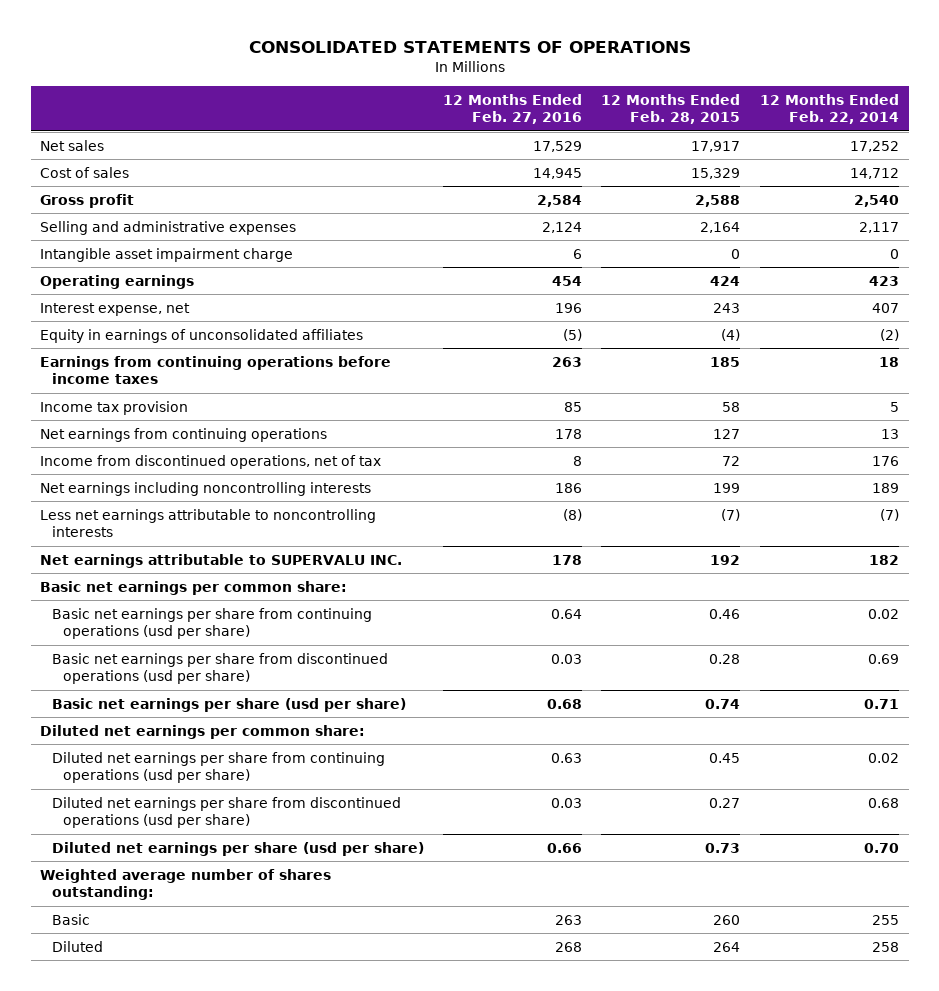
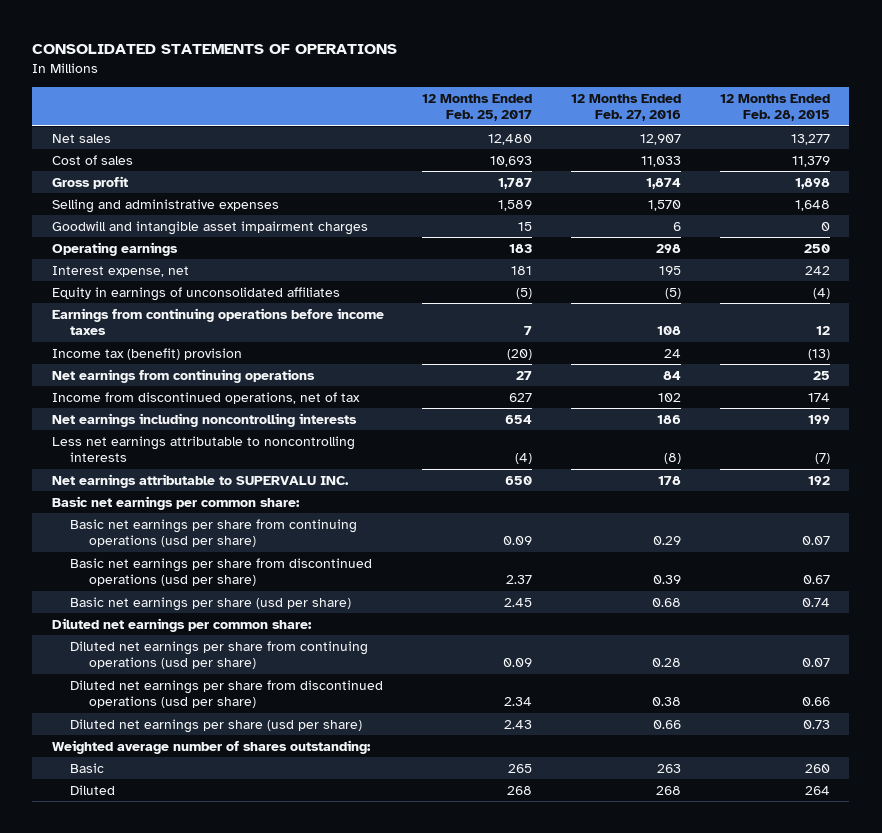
[759,93,899,125] 12 Months Ended Feb. 22, 2014 -> none
none -> [422,93,533,122] 12 Months Ended Feb. 25, 2017
[533,140,583,152] 17,529 -> [640,133,682,145] 12,907
[691,140,741,152] 17,917 -> [790,133,830,145] 13,277
[533,167,583,179] 14,945 -> [641,155,682,167] 11,033
[691,167,741,179] 15,329 -> [791,155,830,167] 11,379
[537,194,583,207] 2,584 -> [646,177,682,189] 1,874
[695,194,741,207] 2,588 -> [794,177,830,189] 1,898
[542,221,583,233] 2,124 -> [648,199,682,211] 1,570
[700,221,741,233] 2,164 -> [794,199,830,211] 1,648
[40,247,294,262] Intangible asset impairment charge -> [51,220,368,235] Goodwill and intangible asset impairment charges
[552,275,583,286] 454 -> [656,243,682,253] 298
[710,275,741,286] 424 -> [803,243,830,253] 250
[555,302,583,313] 196 -> [659,265,682,275] 195
[713,302,741,313] 243 -> [804,265,830,275] 242
[552,356,583,367] 263 -> [657,326,682,336] 108
[710,356,741,367] 185 -> [815,326,830,336] 12
[40,400,189,415] Income tax provision -> [51,347,242,360] Income tax (benefit) provision
[564,401,583,412] 85 -> [664,348,682,358] 24
[722,401,741,412] 58 -> [807,348,830,360] (13)
[555,428,583,439] 178 -> [663,370,682,380] 84
[713,428,741,439] 127 -> [812,370,830,380] 25
[573,455,583,466] 8 -> [658,392,682,402] 102
[722,455,741,466] 72 -> [807,392,830,402] 174
[551,608,583,619] 0.64 -> [653,536,682,546] 0.29
[709,608,741,619] 0.46 -> [801,536,830,546] 0.07
[551,653,583,664] 0.03 -> [653,575,682,585] 0.39
[709,653,741,664] 0.28 -> [802,575,830,585] 0.67
[551,752,583,763] 0.63 -> [652,658,682,668] 0.28
[709,752,741,763] 0.45 -> [801,658,830,668] 0.07
[551,797,583,808] 0.03 -> [652,697,682,707] 0.38
[709,797,741,808] 0.27 -> [801,697,830,707] 0.66

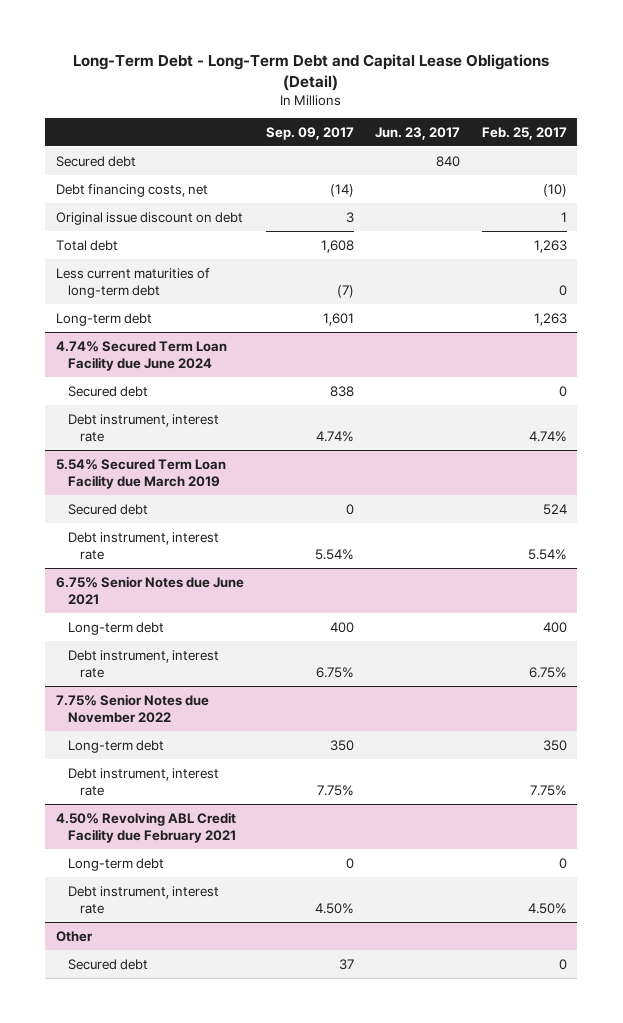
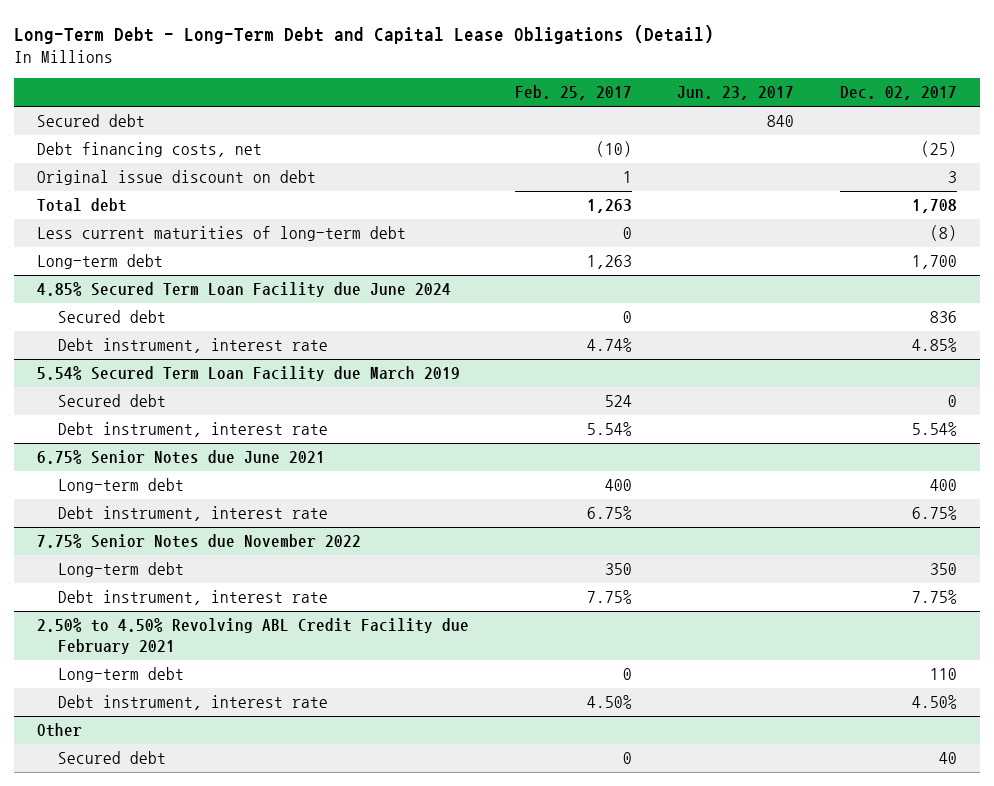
[265,126,354,140] Sep. 09, 2017 -> none
none -> [840,86,958,101] Dec. 02, 2017
[56,340,228,371] 4.74% Secured Term Loan Facility due June 2024 -> [37,282,452,298] 4.85% Secured Term Loan Facility due June 2024
[56,811,237,843] 4.50% Revolving ABL Credit Facility due February 2021 -> [37,618,470,654] 2.50% to 4.50% Revolving ABL Credit Facility due February 2021

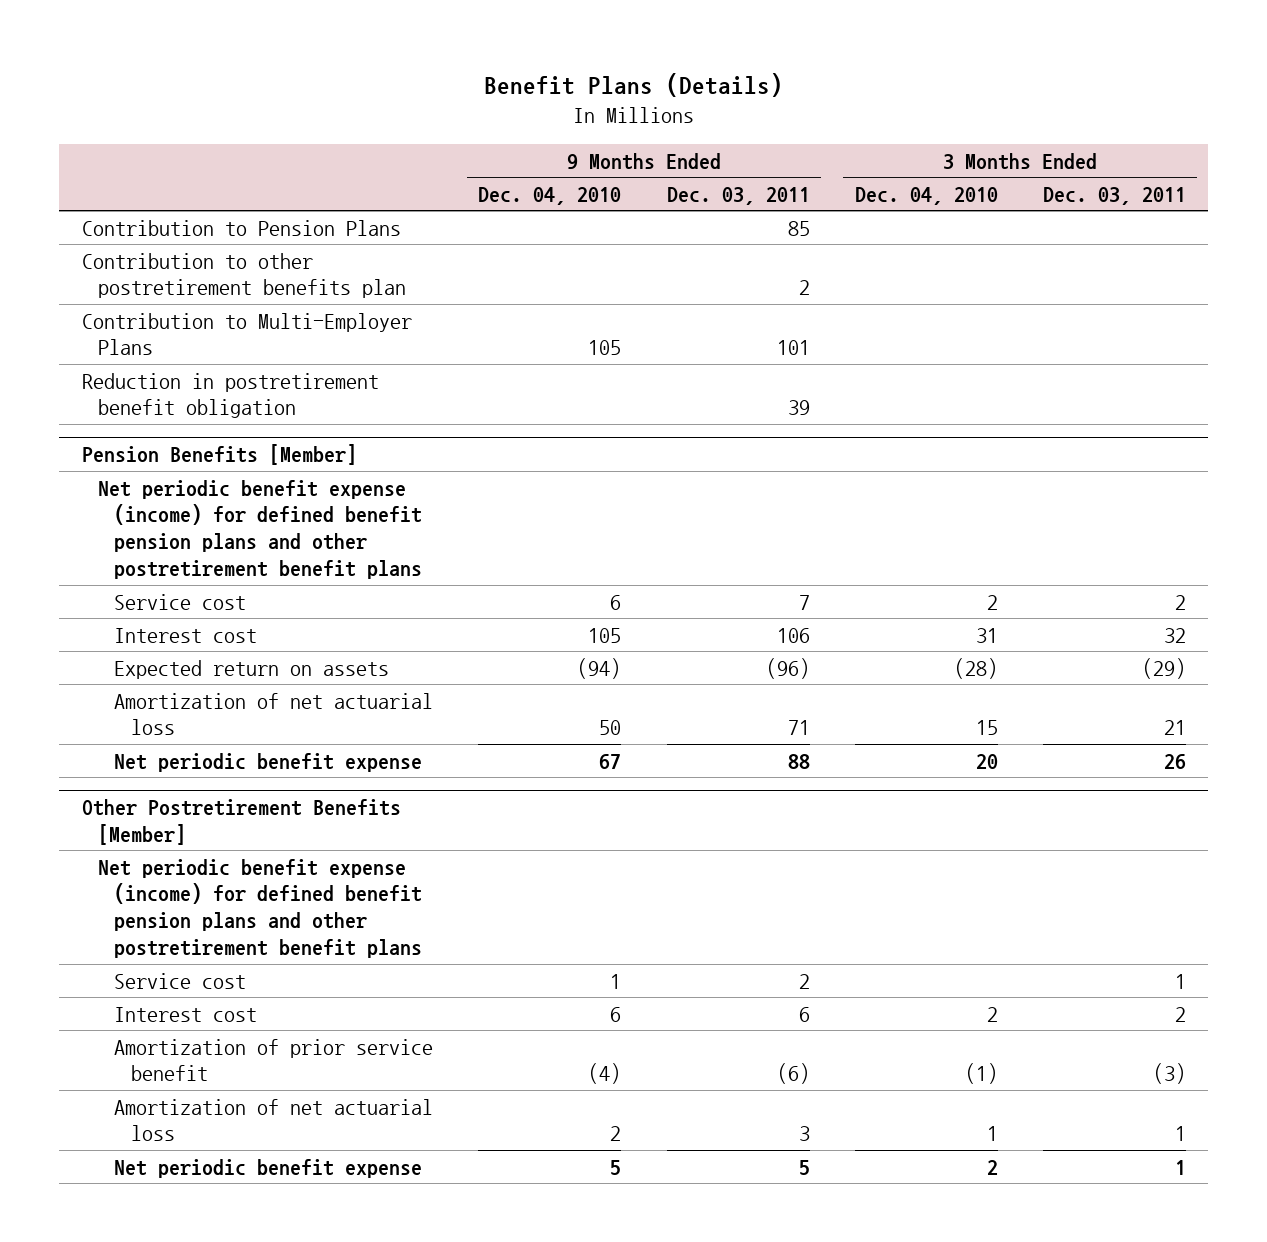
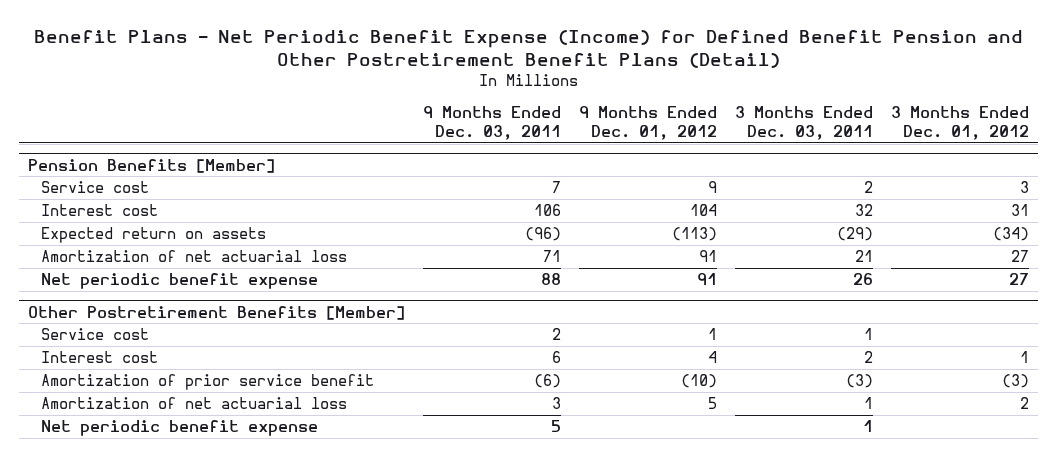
[483,72,783,97] Benefit Plans (Details) -> [33,29,1023,68] Benefit Plans - Net Periodic Benefit Expense (Income) for Defined Benefit Pension and Other Postretirement Benefit Plans (Detail)
[478,186,622,205] Dec. 04, 2010 -> none
[854,186,998,205] Dec. 04, 2010 -> none
none -> [579,105,718,140] 9 Months Ended Dec. 01, 2012
none -> [891,105,1030,140] 3 Months Ended Dec. 01, 2012
[81,219,401,236] Contribution to Pension Plans -> none
[81,252,406,299] Contribution to other postretirement benefits plan -> none
[81,312,412,356] Contribution to Multi-Employer Plans -> none
[81,372,379,419] Reduction in postretirement benefit obligation -> none
[97,479,423,580] Net periodic benefit expense (income) for defined benefit pension plans and other postretirement benefit plans -> none
[97,858,423,959] Net periodic benefit expense (income) for defined benefit pension plans and other postretirement benefit plans -> none

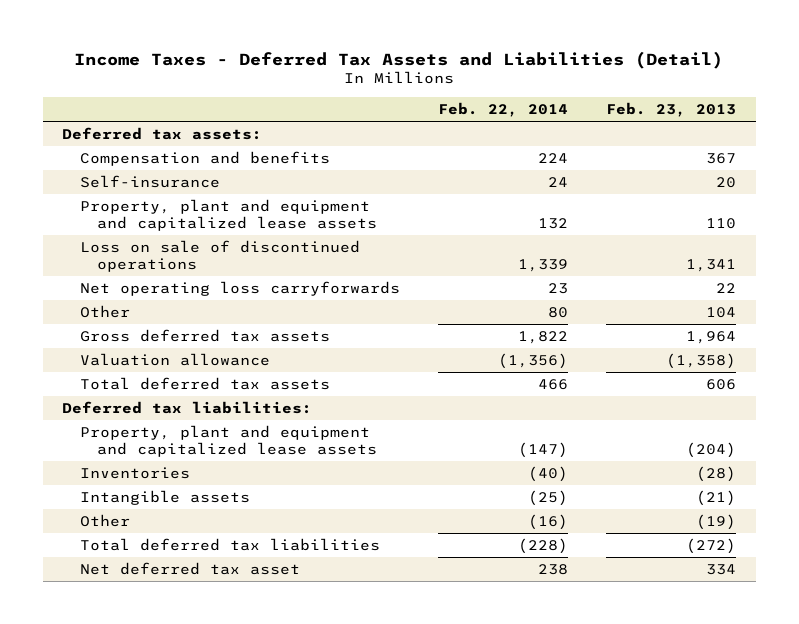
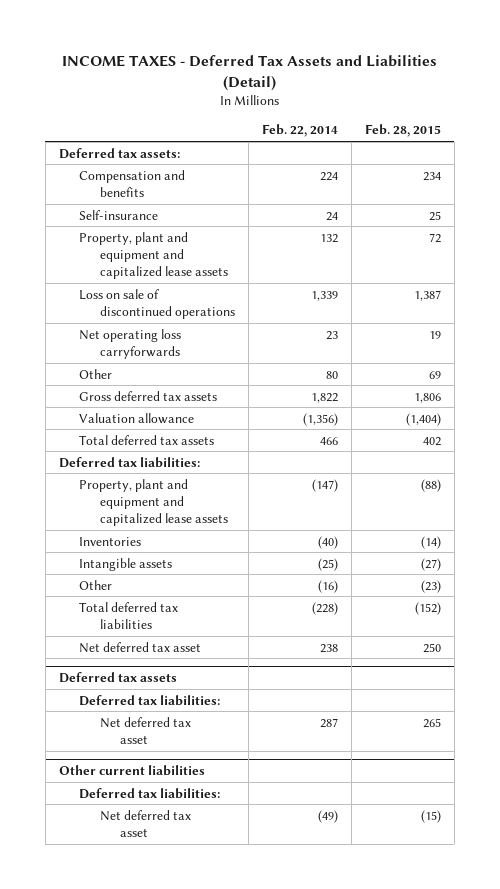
[74,50,724,69] Income Taxes - Deferred Tax Assets and Liabilities (Detail) -> [61,55,437,92] INCOME TAXES - Deferred Tax Assets and Liabilities (Detail)
[606,101,737,117] Feb. 23, 2013 -> none
none -> [364,124,441,138] Feb. 28, 2015
none -> [58,672,177,684] Deferred tax assets
none -> [79,694,221,706] Deferred tax liabilities:
none -> [99,716,191,744] Net deferred tax asset
none -> [58,765,205,777] Other current liabilities
none -> [79,787,221,799] Deferred tax liabilities:
none -> [99,809,191,837] Net deferred tax asset

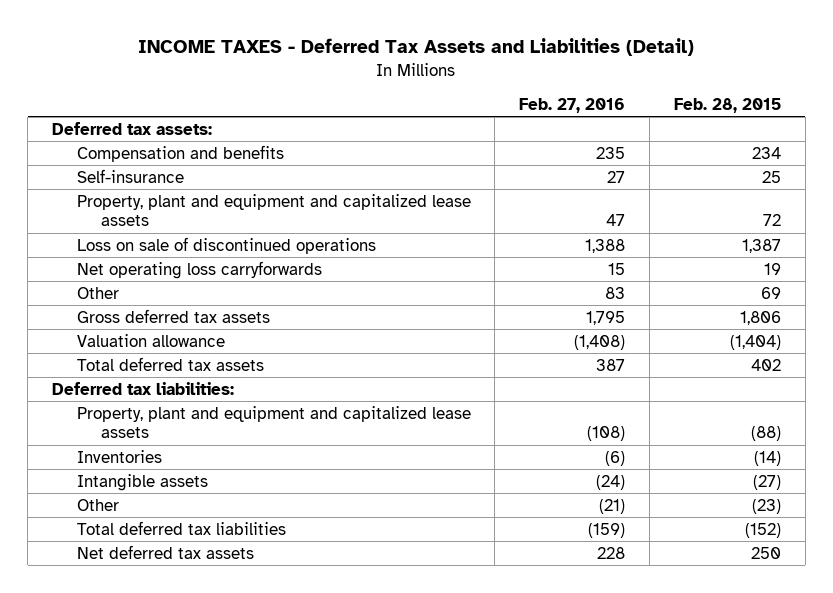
[261,124,338,138] Feb. 22, 2014 -> none
none -> [519,97,626,113] Feb. 27, 2016
[58,672,177,684] Deferred tax assets -> none
[79,694,221,706] Deferred tax liabilities: -> none
[99,716,191,744] Net deferred tax asset -> none
[58,765,205,777] Other current liabilities -> none
[79,787,221,799] Deferred tax liabilities: -> none
[99,809,191,837] Net deferred tax asset -> none
[79,641,202,653] Net deferred tax asset -> [76,544,254,559] Net deferred tax assets

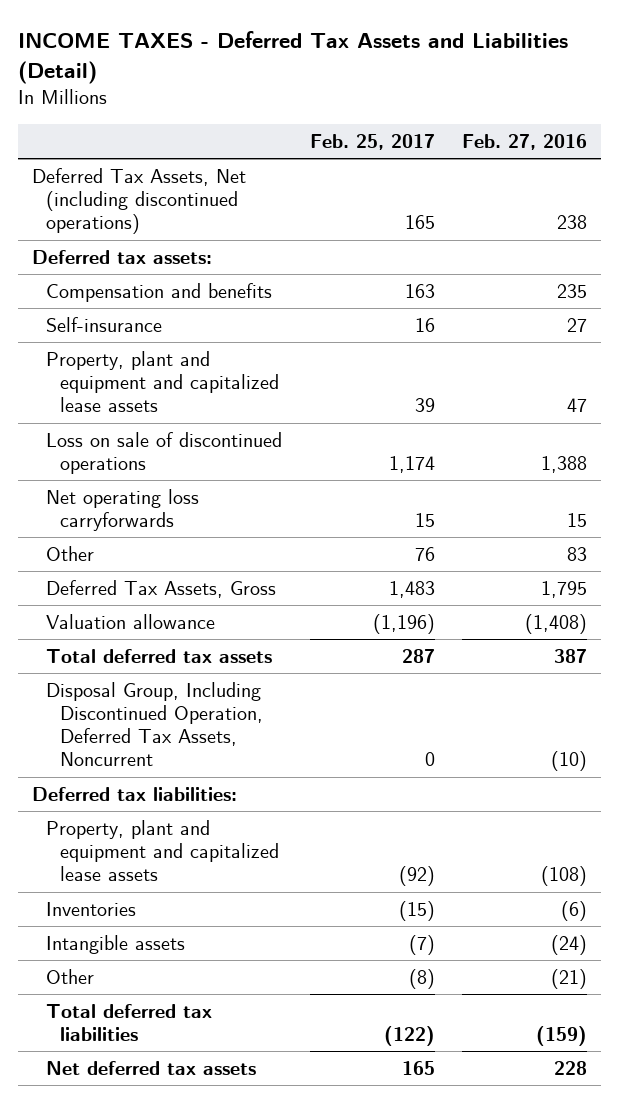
[674,97,782,113] Feb. 28, 2015 -> none
none -> [309,133,435,150] Feb. 25, 2017
none -> [31,168,246,235] Deferred Tax Assets, Net (including discontinued operations)
[76,308,270,323] Gross deferred tax assets -> [46,580,277,599] Deferred Tax Assets, Gross
none -> [46,682,264,767] Disposal Group, Including Discontinued Operation, Deferred Tax Assets, Noncurrent

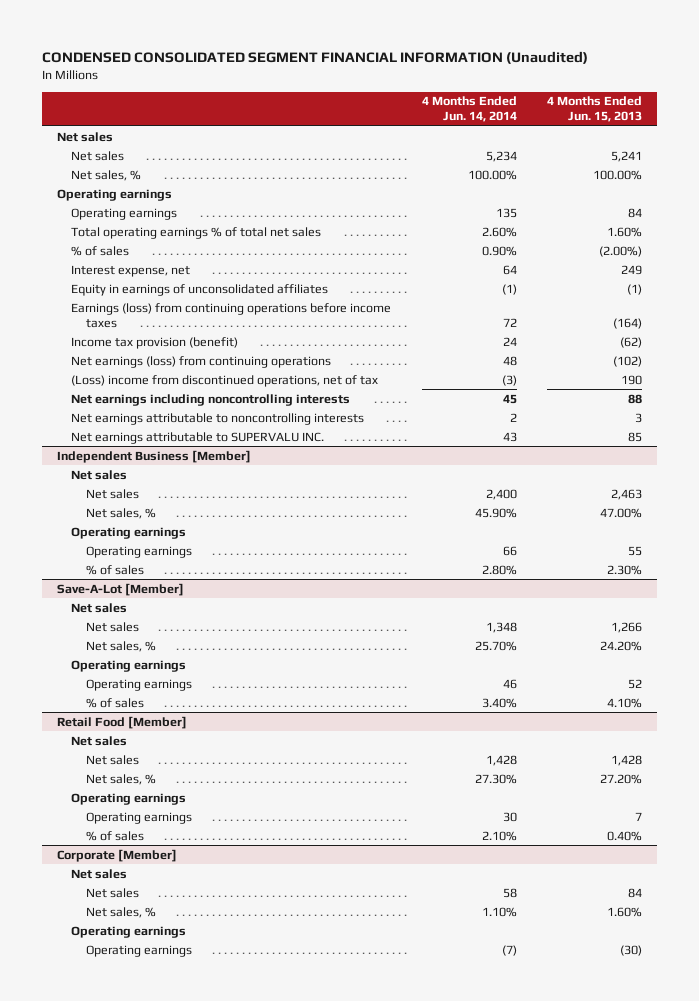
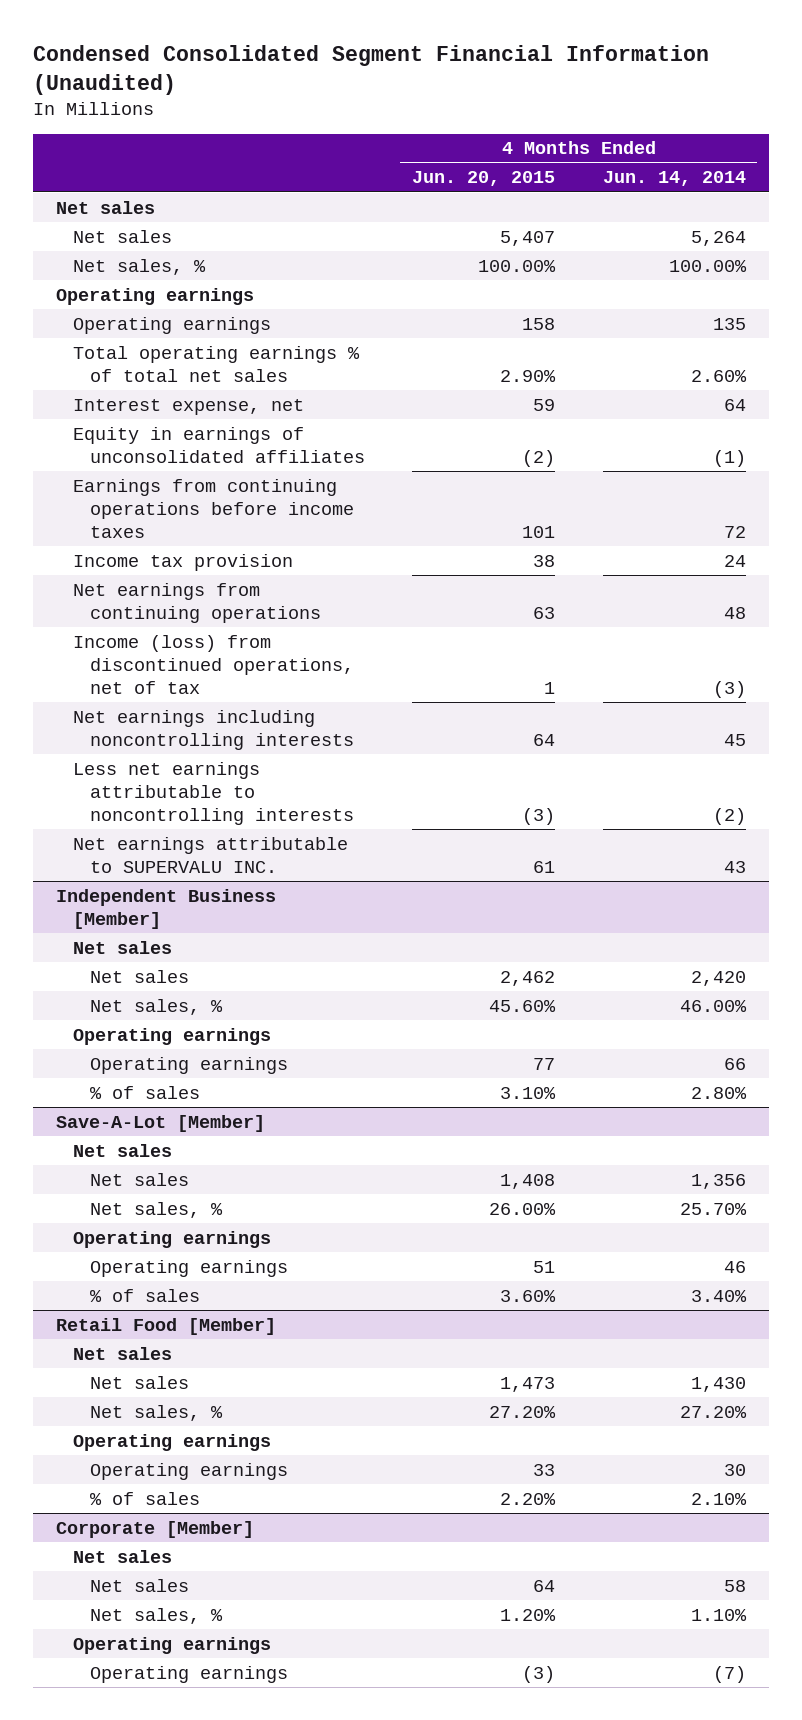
[41,50,588,64] CONDENSED CONSOLIDATED SEGMENT FINANCIAL INFORMATION (Unaudited) -> [32,45,709,96] Condensed Consolidated Segment Financial Information (Unaudited)
[547,96,643,123] 4 Months Ended Jun. 15, 2013 -> none
none -> [412,171,556,187] Jun. 20, 2015
[485,150,517,162] 5,234 -> [690,230,746,246] 5,264
[71,245,130,256] % of sales -> none
[71,302,392,328] Earnings (loss) from continuing operations before income taxes -> [73,478,354,538] Earnings from continuing operations before income taxes
[71,336,239,349] Income tax provision (benefit) -> [73,553,294,571] Income tax provision
[71,355,332,368] Net earnings (loss) from continuing operations -> [73,582,321,623] Net earnings from continuing operations
[71,374,379,387] (Loss) income from discontinued operations, net of tax -> [73,634,354,694] Income (loss) from discontinued operations, net of tax
[71,412,365,425] Net earnings attributable to noncontrolling interests -> [73,761,354,825] Less net earnings attributable to noncontrolling interests
[509,412,517,422] 2 -> [712,807,746,825] (2)
[485,488,517,500] 2,400 -> [690,970,746,986] 2,420
[474,507,517,518] 45.90% -> [679,999,747,1012] 46.00%
[485,621,517,633] 1,348 -> [690,1173,746,1189] 1,356
[485,754,517,766] 1,428 -> [690,1376,746,1392] 1,430
[474,773,517,784] 27.30% -> [679,1405,747,1418] 27.20%

